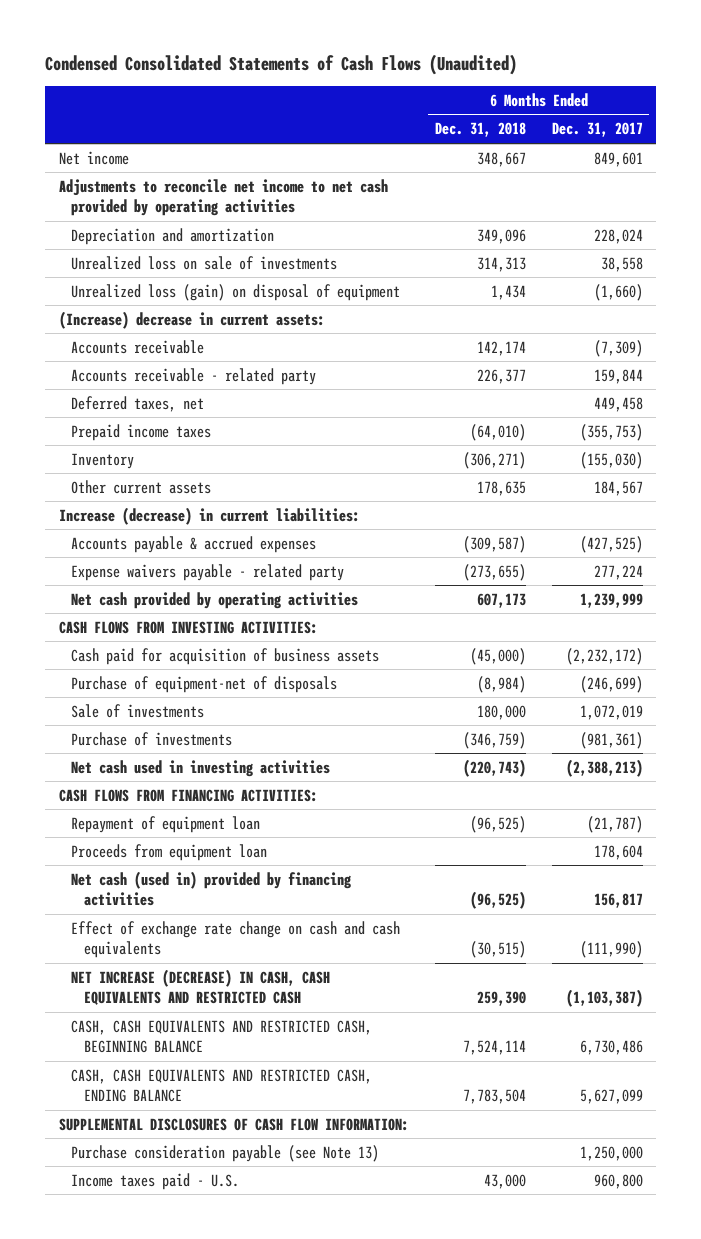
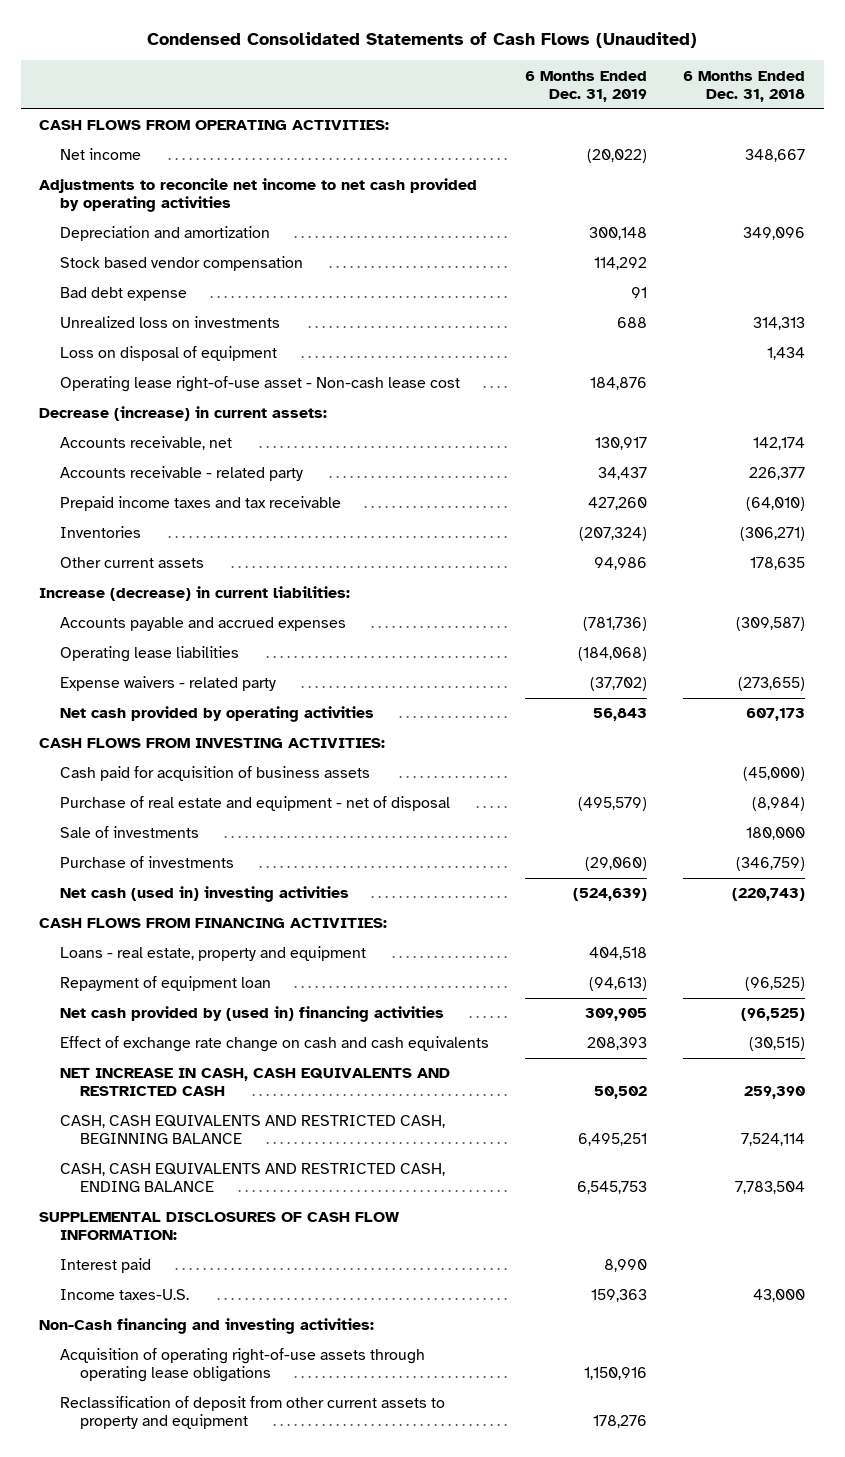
[551,122,643,138] Dec. 31, 2017 -> none
none -> [524,70,647,102] 6 Months Ended Dec. 31, 2019
none -> [39,120,390,131] CASH FLOWS FROM OPERATING ACTIVITIES:
none -> [59,256,303,272] Stock based vendor compensation
none -> [59,287,187,302] Bad debt expense
[71,255,338,270] Unrealized loss on sale of investments -> [59,316,280,329] Unrealized loss on investments
[71,283,401,301] Unrealized loss (gain) on disposal of equipment -> [59,346,277,362] Loss on disposal of equipment
none -> [59,376,460,393] Operating lease right-of-use asset - Non-cash lease cost
[58,310,325,329] (Increase) decrease in current assets: -> [39,406,328,422] Decrease (increase) in current assets:
[71,339,205,354] Accounts receivable -> [59,436,232,451] Accounts receivable, net
[71,395,205,412] Deferred taxes, net -> none
[71,423,212,441] Prepaid income taxes -> [59,496,341,512] Prepaid income taxes and tax receivable
[71,452,135,469] Inventory -> [59,526,141,539] Inventories
[71,535,317,553] Accounts payable & accrued expenses -> [59,617,346,632] Accounts payable and accrued expenses
none -> [59,646,239,663] Operating lease liabilities
[71,563,345,581] Expense waivers payable - related party -> [59,676,276,692] Expense waivers - related party
[71,675,338,693] Purchase of equipment-net of disposals -> [59,796,450,812] Purchase of real estate and equipment - net of disposal
[71,759,331,777] Net cash used in investing activities -> [59,886,349,903] Net cash (used in) investing activities
none -> [59,946,366,962] Loans - real estate, property and equipment
[71,843,268,861] Proceeds from equipment loan -> none
[71,870,353,907] Net cash (used in) provided by financing activities -> [59,1006,444,1023] Net cash provided by (used in) financing activities
[71,968,331,1006] NET INCREASE (DECREASE) IN CASH, CASH EQUIVALENTS AND RESTRICTED CASH -> [59,1068,450,1097] NET INCREASE IN CASH, CASH EQUIVALENTS AND RESTRICTED CASH
[71,1144,380,1162] Purchase consideration payable (see Note 13) -> none
none -> [59,1258,151,1274] Interest paid
[71,1172,240,1190] Income taxes paid - U.S. -> [59,1289,189,1301] Income taxes-U.S.
none -> [39,1318,375,1335] Non-Cash financing and investing activities:
none -> [59,1348,425,1383] Acquisition of operating right-of-use assets through operating lease obligations
none -> [59,1396,445,1430] Reclassification of deposit from other current assets to property and equipment

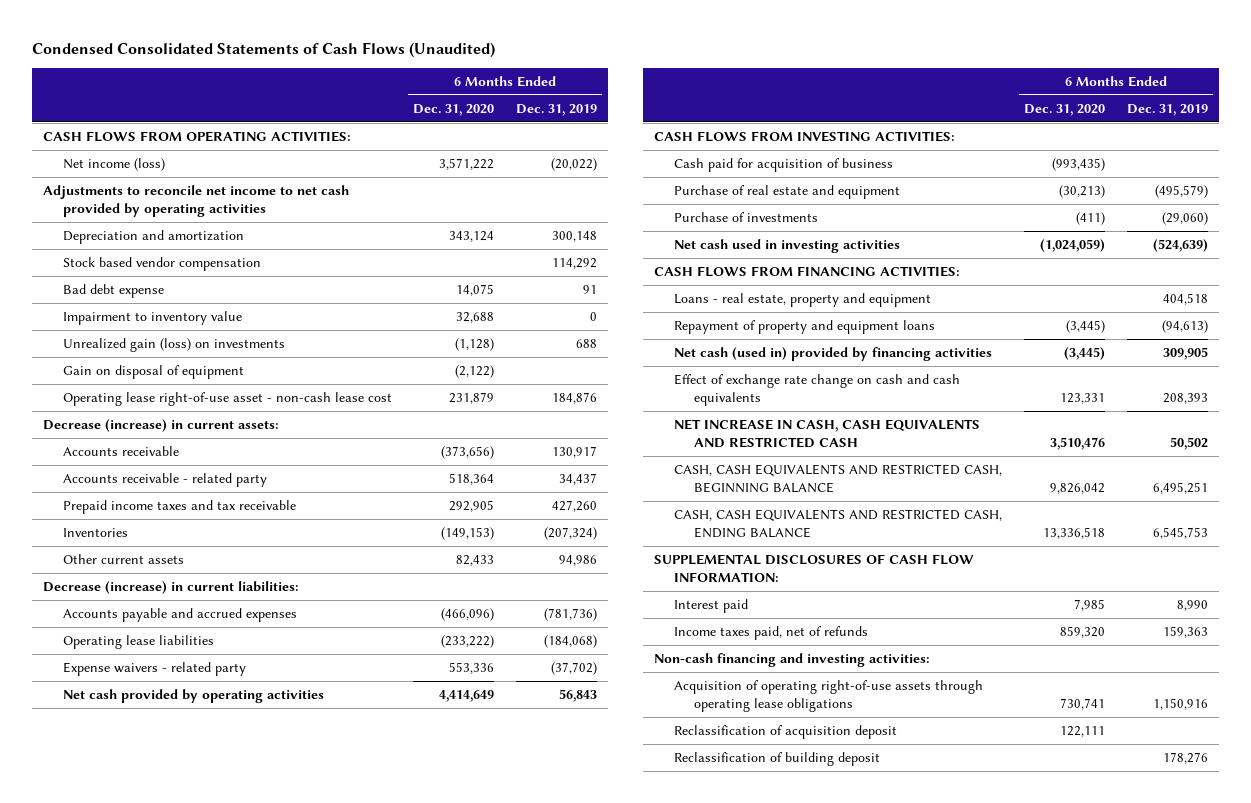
[683,70,806,102] 6 Months Ended Dec. 31, 2018 -> none
none -> [413,103,495,116] Dec. 31, 2020
[59,148,141,161] Net income -> [62,158,165,172] Net income (loss)
none -> [62,311,242,326] Impairment to inventory value
[59,316,280,329] Unrealized loss on investments -> [62,338,285,353] Unrealized gain (loss) on investments
[59,346,277,362] Loss on disposal of equipment -> [62,365,244,380] Gain on disposal of equipment
[59,376,460,393] Operating lease right-of-use asset - Non-cash lease cost -> [62,392,392,407] Operating lease right-of-use asset - non-cash lease cost
[59,436,232,451] Accounts receivable, net -> [62,446,179,457] Accounts receivable
[39,586,351,602] Increase (decrease) in current liabilities: -> [42,581,299,595] Decrease (increase) in current liabilities:
[59,826,199,839] Sale of investments -> none
[59,766,370,782] Cash paid for acquisition of business assets -> [673,158,893,173] Cash paid for acquisition of business
[59,796,450,812] Purchase of real estate and equipment - net of disposal -> [673,185,900,200] Purchase of real estate and equipment
[59,886,349,903] Net cash (used in) investing activities -> [673,239,900,254] Net cash used in investing activities
[59,976,271,992] Repayment of equipment loan -> [673,320,935,335] Repayment of property and equipment loans
[59,1006,444,1023] Net cash provided by (used in) financing activities -> [673,347,992,362] Net cash (used in) provided by financing activities
[59,1289,189,1301] Income taxes-U.S. -> [673,626,868,641] Income taxes paid, net of refunds
[39,1318,375,1335] Non-Cash financing and investing activities: -> [653,653,930,668] Non-cash financing and investing activities:
none -> [673,725,897,740] Reclassification of acquisition deposit
[59,1396,445,1430] Reclassification of deposit from other current assets to property and equipment -> [673,752,880,767] Reclassification of building deposit

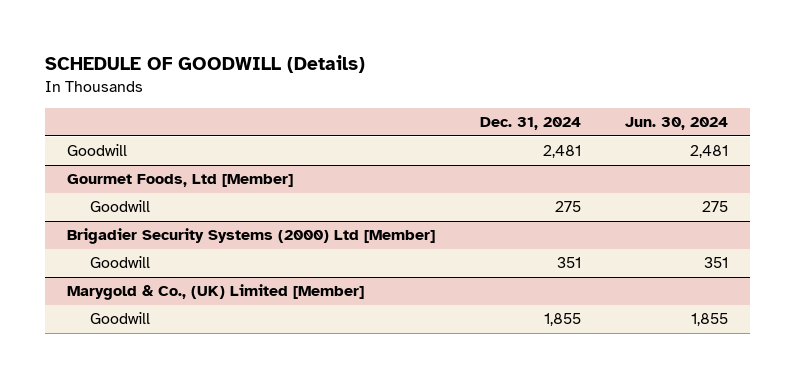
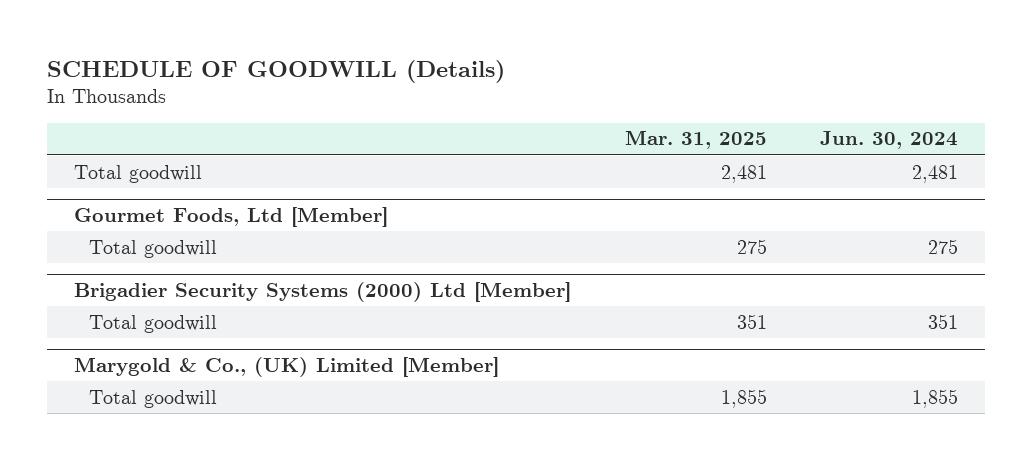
[479,117,581,131] Dec. 31, 2024 -> none
none -> [624,130,767,150] Mar. 31, 2025
[67,144,128,157] Goodwill -> [74,164,203,183] Total goodwill
[90,200,151,213] Goodwill -> [88,239,217,258] Total goodwill
[90,256,151,269] Goodwill -> [88,314,217,333] Total goodwill
[90,312,151,325] Goodwill -> [88,389,217,408] Total goodwill

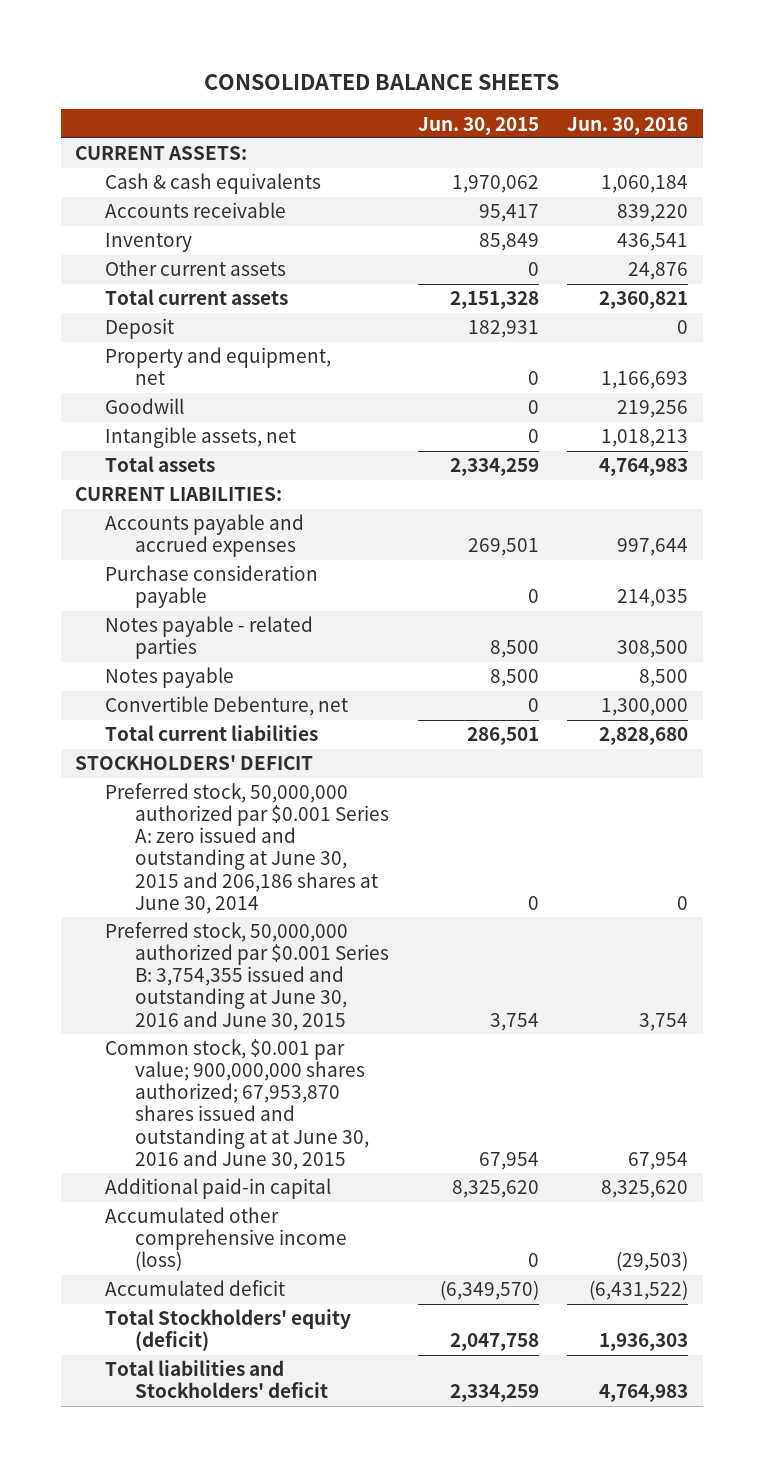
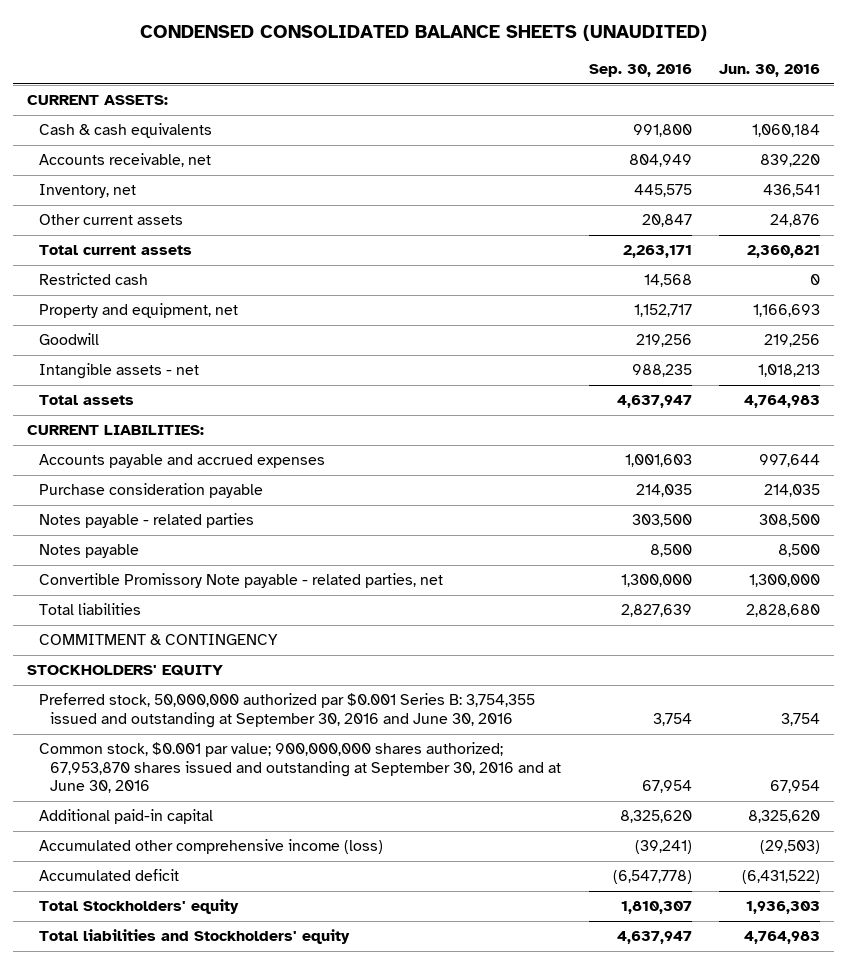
[203,74,559,91] CONSOLIDATED BALANCE SHEETS -> [139,24,707,41] CONDENSED CONSOLIDATED BALANCE SHEETS (UNAUDITED)
[417,116,539,135] Jun. 30, 2015 -> none
none -> [588,64,692,78] Sep. 30, 2016
[105,202,287,219] Accounts receivable -> [38,153,211,168] Accounts receivable, net
[105,233,193,253] Inventory -> [38,184,136,199] Inventory, net
[105,318,175,340] Deposit -> none
none -> [38,273,148,286] Restricted cash
[105,427,297,449] Intangible assets, net -> [38,363,199,380] Intangible assets - net
[105,696,349,717] Convertible Debenture, net -> none
[105,783,390,914] Preferred stock, 50,000,000 authorized par $0.001 Series A: zero issued and outstanding at June 30, 2015 and 206,186 shares at June 30, 2014 -> none
none -> [38,573,443,589] Convertible Promissory Note payable - related parties, net
[105,725,319,742] Total current liabilities -> [38,603,141,616] Total liabilities
none -> [38,634,278,646] COMMITMENT & CONTINGENCY
[75,755,314,771] STOCKHOLDERS' DEFICIT -> [26,665,223,677] STOCKHOLDERS' EQUITY
[105,922,390,1031] Preferred stock, 50,000,000 authorized par $0.001 Series B: 3,754,355 issued and outstanding at June 30, 2016 and June 30, 2015 -> [38,693,535,728] Preferred stock, 50,000,000 authorized par $0.001 Series B: 3,754,355 issued and outstanding at September 30, 2016 and June 30, 2016
[105,1039,370,1170] Common stock, $0.001 par value; 900,000,000 shares authorized; 67,953,870 shares issued and outstanding at at June 30, 2016 and June 30, 2015 -> [38,742,562,794] Common stock, $0.001 par value; 900,000,000 shares authorized; 67,953,870 shares issued and outstanding at September 30, 2016 and at June 30, 2016
[105,1309,352,1352] Total Stockholders' equity (deficit) -> [38,899,239,915] Total Stockholders' equity
[105,1360,329,1399] Total liabilities and Stockholders' deficit -> [38,929,350,945] Total liabilities and Stockholders' equity

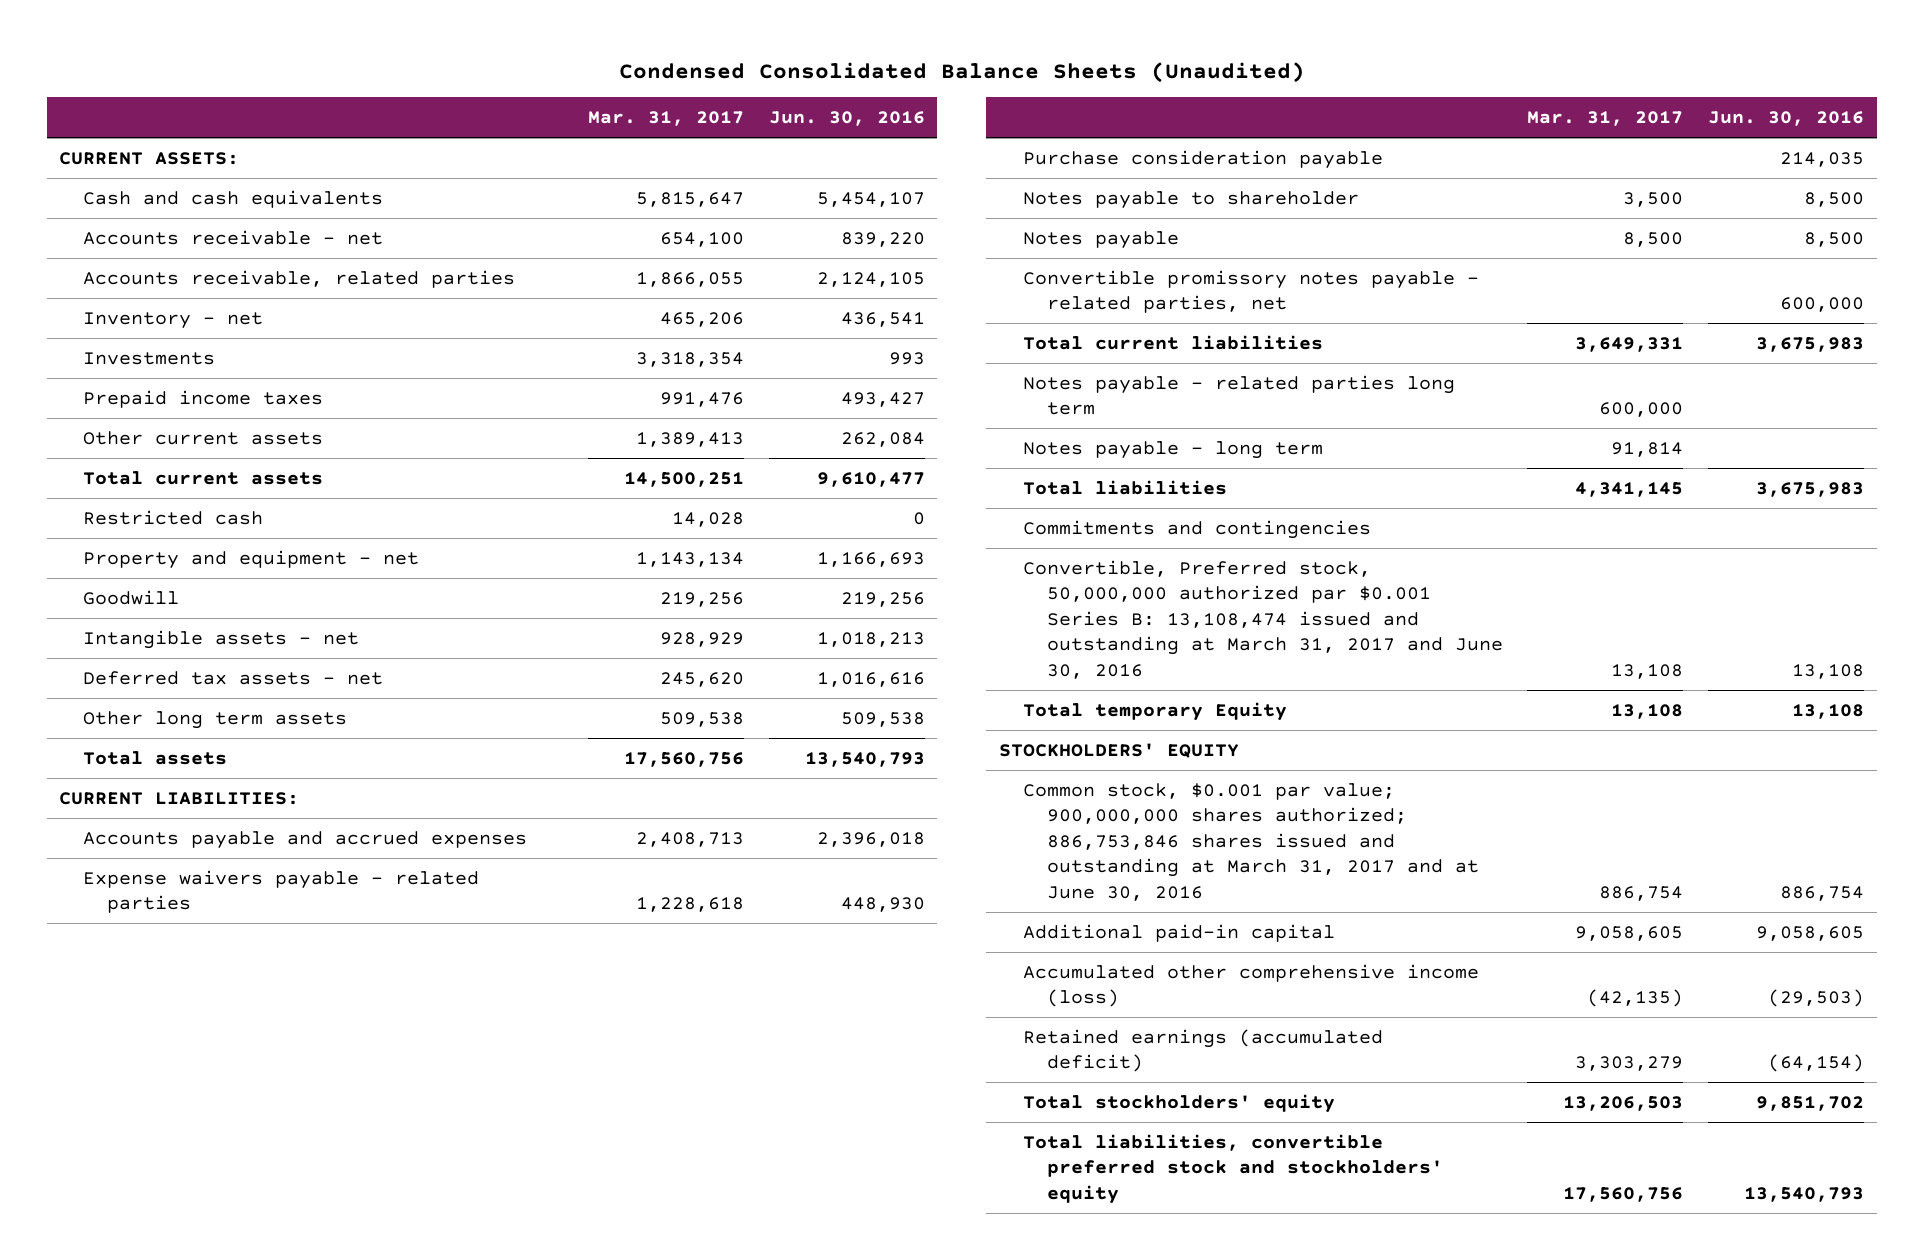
[139,24,707,41] CONDENSED CONSOLIDATED BALANCE SHEETS (UNAUDITED) -> [618,61,1305,83] Condensed Consolidated Balance Sheets (Unaudited)
[588,64,692,78] Sep. 30, 2016 -> none
none -> [587,111,744,127] Mar. 31, 2017
[38,123,212,139] Cash & cash equivalents -> [83,189,384,208] Cash and cash equivalents
[752,124,821,138] 1,060,184 -> [816,191,925,207] 5,454,107
[38,153,211,168] Accounts receivable, net -> [83,229,384,245] Accounts receivable - net
none -> [83,269,516,288] Accounts receivable, related parties
[38,184,136,199] Inventory, net -> [83,311,264,329] Inventory - net
none -> [83,351,216,365] Investments
none -> [83,389,324,408] Prepaid income taxes
[770,214,821,228] 24,876 -> [840,431,925,447] 262,084
[747,245,821,259] 2,360,821 -> [816,471,925,487] 9,610,477
[38,303,238,319] Property and equipment, net -> [83,549,420,569] Property and equipment - net
none -> [83,670,384,685] Deferred tax assets - net
none -> [83,710,348,729] Other long term assets
[744,395,821,409] 4,764,983 -> [804,751,925,767] 13,540,793
[759,454,821,468] 997,644 -> [816,831,925,847] 2,396,018
none -> [83,869,480,914] Expense waivers payable - related parties
[38,513,254,529] Notes payable - related parties -> none
none -> [1022,190,1359,209] Notes payable to shareholder
[38,573,443,589] Convertible Promissory Note payable - related parties, net -> [1022,269,1479,314] Convertible promissory notes payable - related parties, net
[749,574,821,588] 1,300,000 -> [1780,297,1865,313] 600,000
none -> [1022,334,1323,350] Total current liabilities
none -> [1022,374,1455,416] Notes payable - related parties long term
none -> [1022,440,1323,459] Notes payable - long term
[746,604,821,618] 2,828,680 -> [1756,481,1865,497] 3,675,983
[38,634,278,646] COMMITMENT & CONTINGENCY -> [1022,519,1371,539] Commitments and contingencies
none -> [1022,559,1503,679] Convertible, Preferred stock, 50,000,000 authorized par $0.001 Series B: 13,108,474 issued and outstanding at March 31, 2017 and June 30, 2016
none -> [1022,701,1287,721] Total temporary Equity
[38,693,535,728] Preferred stock, 50,000,000 authorized par $0.001 Series B: 3,754,355 issued and outstanding at September 30, 2016 and June 30, 2016 -> none
[38,742,562,794] Common stock, $0.001 par value; 900,000,000 shares authorized; 67,953,870 shares issued and outstanding at September 30, 2016 and at June 30, 2016 -> [1022,782,1479,901] Common stock, $0.001 par value; 900,000,000 shares authorized; 886,753,846 shares issued and outstanding at March 31, 2017 and at June 30, 2016
[770,780,821,794] 67,954 -> [1780,885,1865,901] 886,754
[748,810,821,824] 8,325,620 -> [1756,925,1865,941] 9,058,605
[38,869,179,882] Accumulated deficit -> [1022,1028,1383,1073] Retained earnings (accumulated deficit)
[742,870,821,885] (6,431,522) -> [1768,1054,1865,1073] (64,154)
[38,899,239,915] Total Stockholders' equity -> [1022,1093,1335,1113] Total stockholders' equity
[746,901,821,915] 1,936,303 -> [1756,1095,1865,1111] 9,851,702
[38,929,350,945] Total liabilities and Stockholders' equity -> [1022,1133,1443,1204] Total liabilities, convertible preferred stock and stockholders' equity
[744,931,821,945] 4,764,983 -> [1744,1186,1865,1202] 13,540,793

